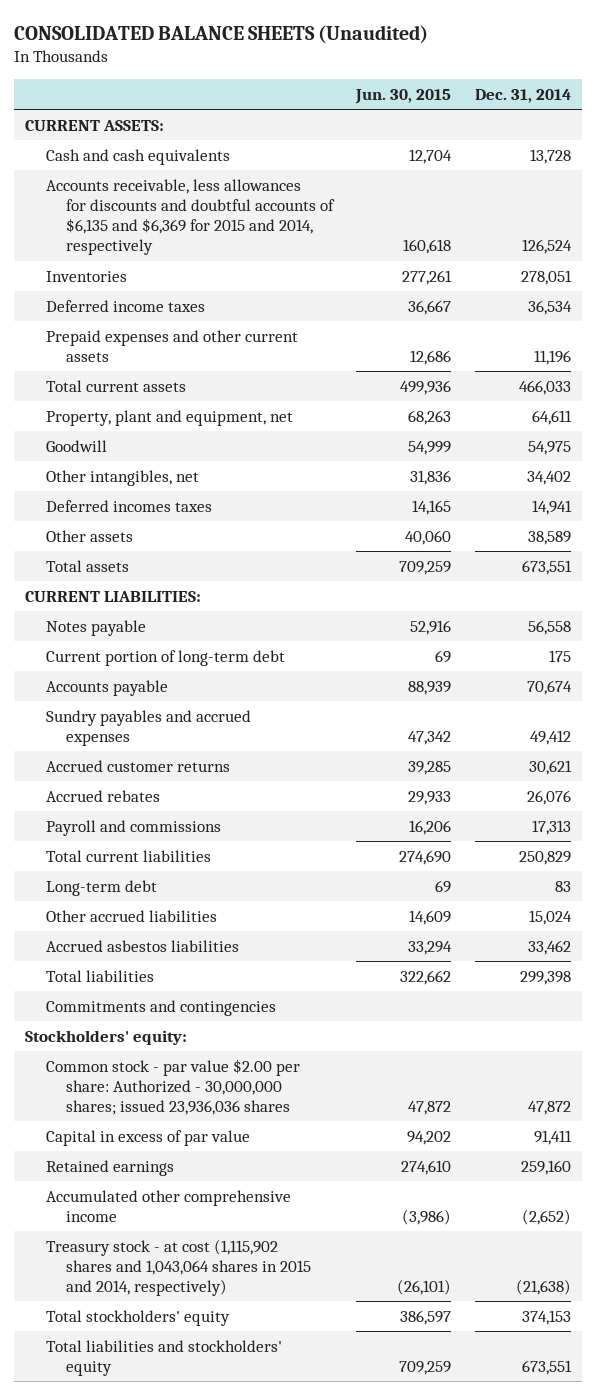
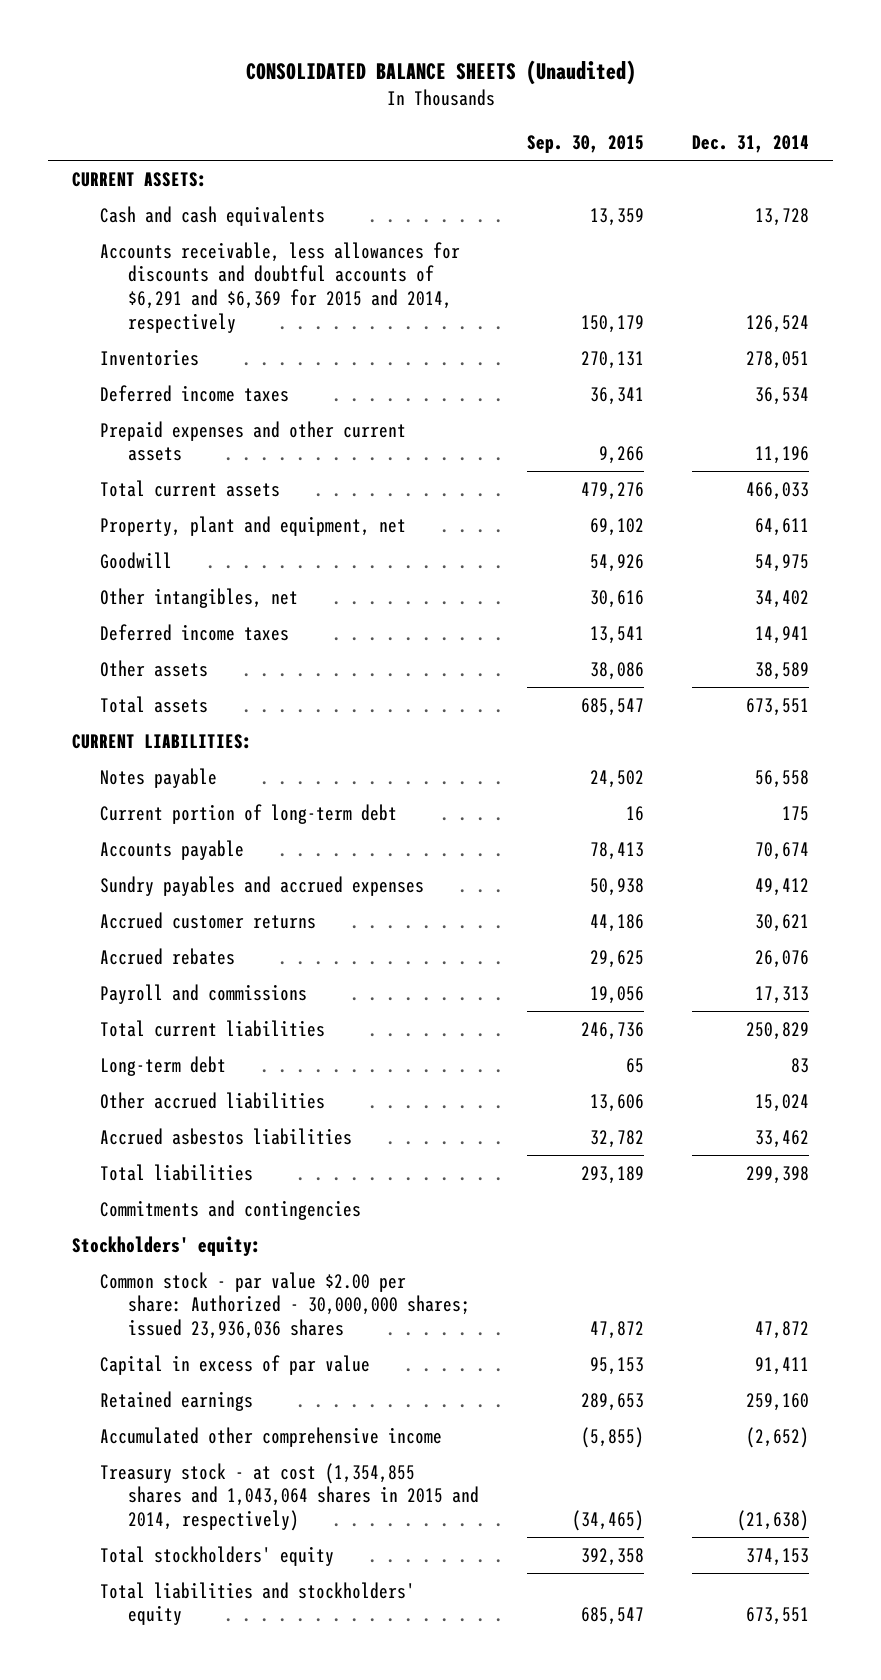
[355,89,452,105] Jun. 30, 2015 -> none
none -> [527,135,645,154] Sep. 30, 2015
[45,178,336,256] Accounts receivable, less allowances for discounts and doubtful accounts of $6,135 and $6,369 for 2015 and 2014, respectively -> [100,241,461,333] Accounts receivable, less allowances for discounts and doubtful accounts of $6,291 and $6,369 for 2015 and 2014, respectively
[45,499,212,512] Deferred incomes taxes -> [100,623,290,641] Deferred income taxes
[45,1238,312,1297] Treasury stock - at cost (1,115,902 shares and 1,043,064 shares in 2015 and 2014, respectively) -> [100,1462,480,1531] Treasury stock - at cost (1,354,855 shares and 1,043,064 shares in 2015 and 2014, respectively)

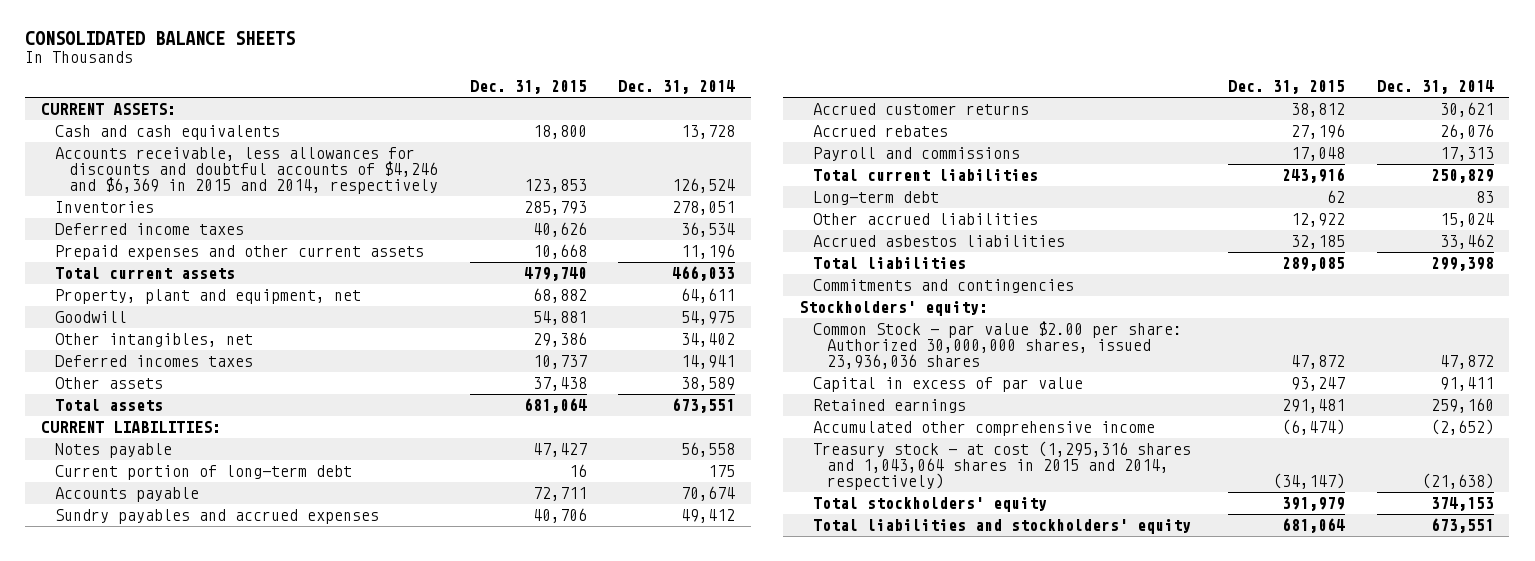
[245,59,636,85] CONSOLIDATED BALANCE SHEETS (Unaudited) -> [25,31,296,46] CONSOLIDATED BALANCE SHEETS
[527,135,645,154] Sep. 30, 2015 -> none
none -> [469,80,587,95] Dec. 31, 2015
[100,241,461,333] Accounts receivable, less allowances for discounts and doubtful accounts of $6,291 and $6,369 for 2015 and 2014, respectively -> [55,146,439,194] Accounts receivable, less allowances for discounts and doubtful accounts of $4,246 and $6,369 in 2015 and 2014, respectively
[100,623,290,641] Deferred income taxes -> [55,354,254,367] Deferred incomes taxes
[100,1271,471,1339] Common stock - par value $2.00 per share: Authorized - 30,000,000 shares; issued 23,936,036 shares -> [813,320,1183,369] Common Stock - par value $2.00 per share: Authorized 30,000,000 shares, issued 23,936,036 shares
[100,1462,480,1531] Treasury stock - at cost (1,354,855 shares and 1,043,064 shares in 2015 and 2014, respectively) -> [813,440,1192,490] Treasury stock - at cost (1,295,316 shares and 1,043,064 shares in 2015 and 2014, respectively)

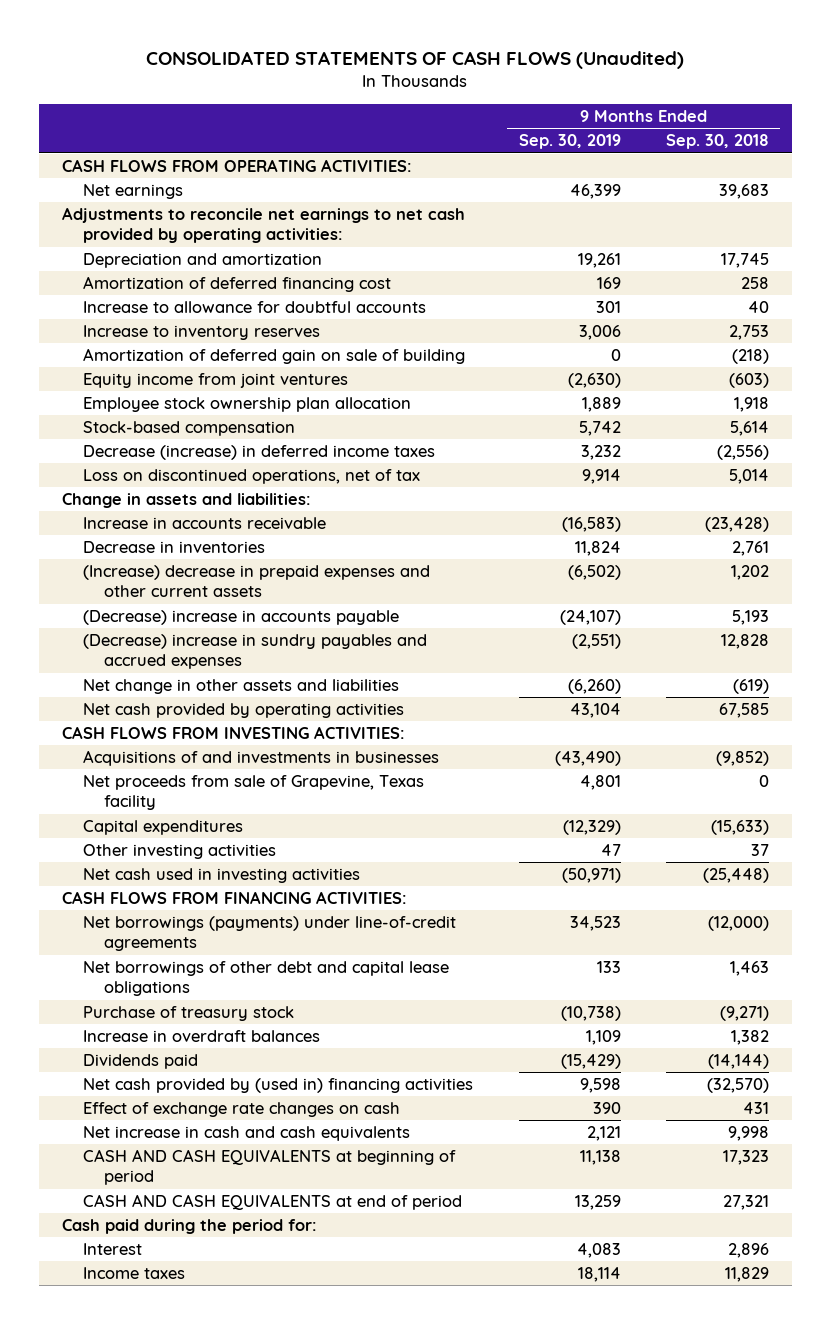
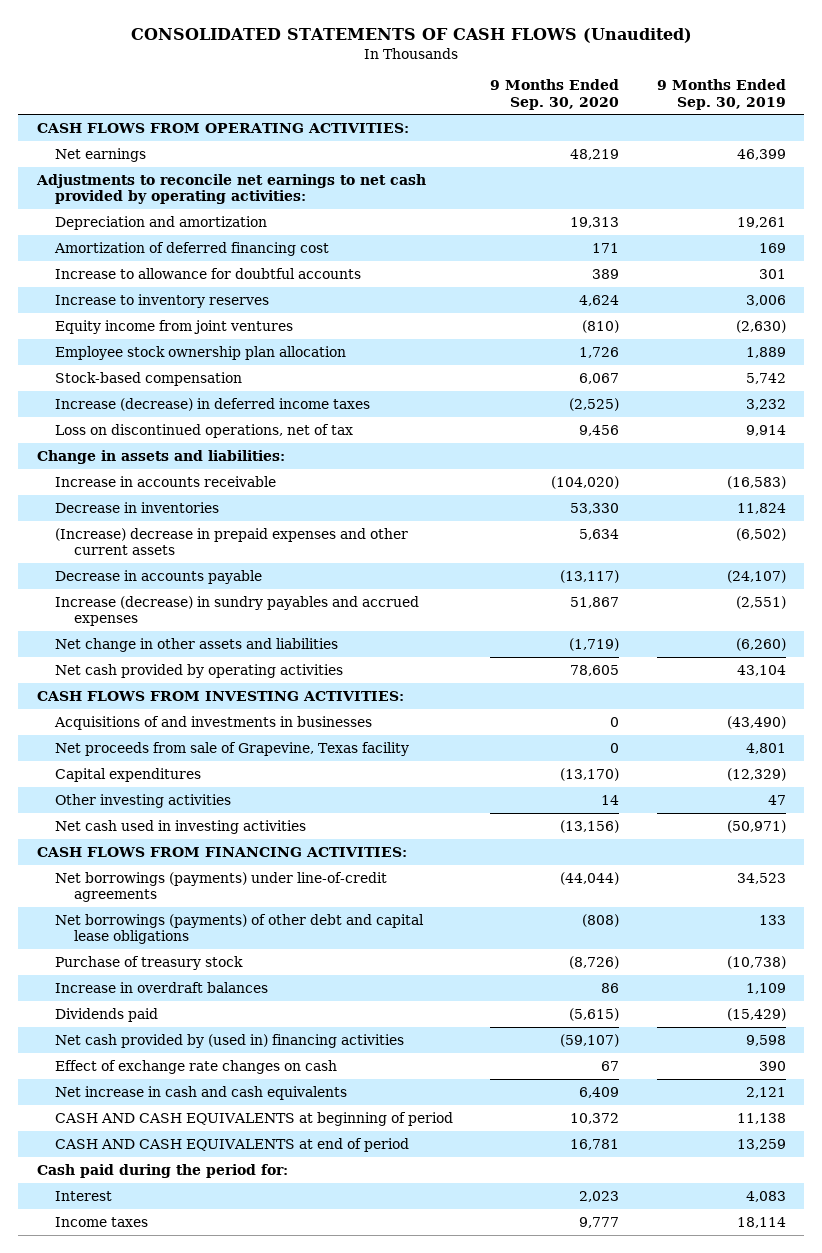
[665,134,769,150] Sep. 30, 2018 -> none
none -> [490,79,620,110] 9 Months Ended Sep. 30, 2020
[83,348,466,365] Amortization of deferred gain on sale of building -> none
[83,445,436,461] Decrease (increase) in deferred income taxes -> [55,397,371,411] Increase (decrease) in deferred income taxes
[83,610,400,626] (Decrease) increase in accounts payable -> [55,569,263,584] Decrease in accounts payable
[83,634,428,670] (Decrease) increase in sundry payables and accrued expenses -> [55,595,420,627] Increase (decrease) in sundry payables and accrued expenses
[83,961,450,997] Net borrowings of other debt and capital lease obligations -> [55,913,425,945] Net borrowings (payments) of other debt and capital lease obligations

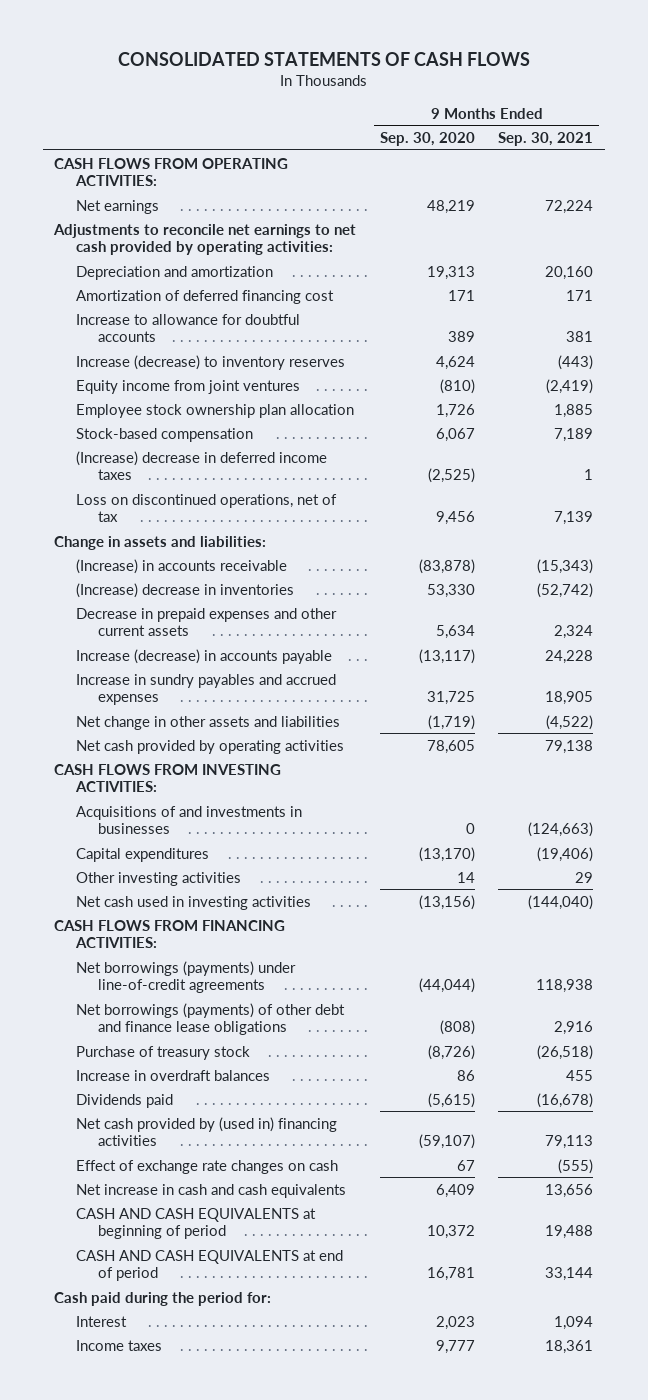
[131,27,693,43] CONSOLIDATED STATEMENTS OF CASH FLOWS (Unaudited) -> [117,51,530,66] CONSOLIDATED STATEMENTS OF CASH FLOWS
[656,79,786,110] 9 Months Ended Sep. 30, 2019 -> none
none -> [498,132,594,147] Sep. 30, 2021
[55,293,270,308] Increase to inventory reserves -> [76,354,346,370] Increase (decrease) to inventory reserves
[55,397,371,411] Increase (decrease) in deferred income taxes -> [76,450,328,481] (Increase) decrease in deferred income taxes
[55,475,277,487] Increase in accounts receivable -> [76,558,288,574] (Increase) in accounts receivable
[551,475,620,489] (104,020) -> [418,558,475,574] (83,878)
[55,501,220,513] Decrease in inventories -> [76,582,295,598] (Increase) decrease in inventories
[55,527,409,556] (Increase) decrease in prepaid expenses and other current assets -> [76,607,338,637] Decrease in prepaid expenses and other current assets
[55,569,263,584] Decrease in accounts payable -> [76,648,333,664] Increase (decrease) in accounts payable
[55,595,420,627] Increase (decrease) in sundry payables and accrued expenses -> [76,673,337,706] Increase in sundry payables and accrued expenses
[570,596,620,608] 51,867 -> [426,691,475,706] 31,725
[55,741,410,756] Net proceeds from sale of Grapevine, Texas facility -> none
[55,913,425,945] Net borrowings (payments) of other debt and capital lease obligations -> [76,1002,346,1036] Net borrowings (payments) of other debt and finance lease obligations

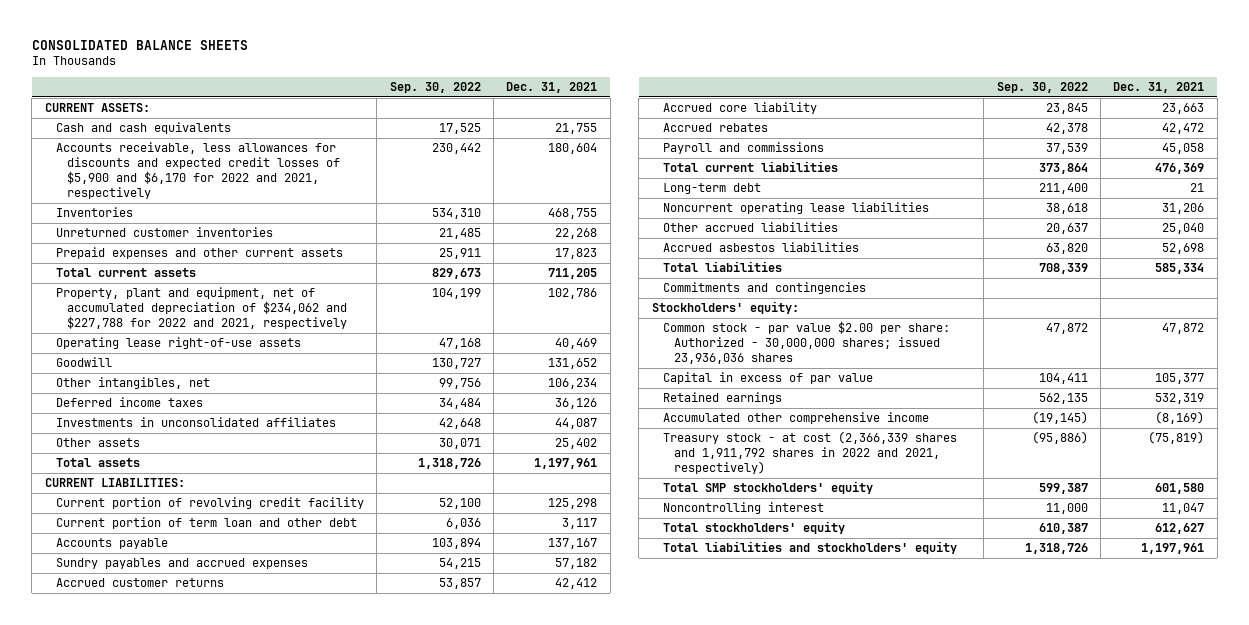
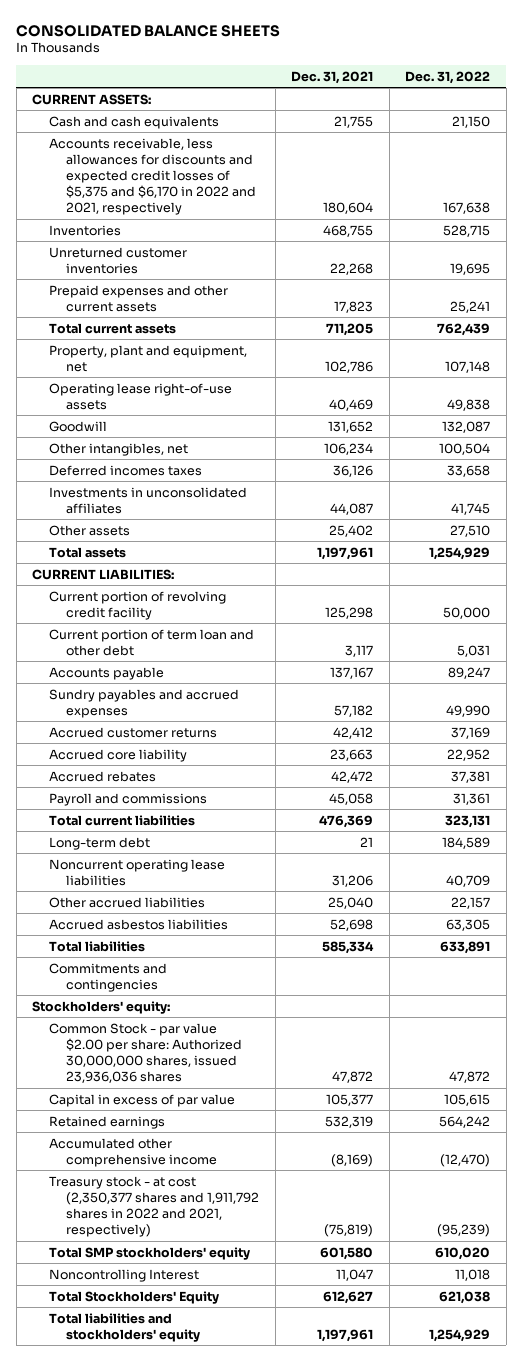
[389,81,481,93] Sep. 30, 2022 -> none
none -> [405,70,491,84] Dec. 31, 2022
[55,142,340,199] Accounts receivable, less allowances for discounts and expected credit losses of $5,900 and $6,170 for 2022 and 2021, respectively -> [49,137,257,216] Accounts receivable, less allowances for discounts and expected credit losses of $5,375 and $6,170 in 2022 and 2021, respectively
[55,287,347,329] Property, plant and equipment, net of accumulated depreciation of $234,062 and $227,788 for 2022 and 2021, respectively -> [49,344,248,372] Property, plant and equipment, net
[55,397,203,408] Deferred income taxes -> [49,464,203,476] Deferred incomes taxes
[662,321,950,364] Common stock - par value $2.00 per share: Authorized - 30,000,000 shares; issued 23,936,036 shares -> [49,1022,243,1083] Common Stock - par value $2.00 per share: Authorized 30,000,000 shares, issued 23,936,036 shares
[662,431,957,474] Treasury stock - at cost (2,366,339 shares and 1,911,792 shares in 2022 and 2021, respectively) -> [49,1175,260,1237] Treasury stock - at cost (2,350,377 shares and 1,911,792 shares in 2022 and 2021, respectively)
[662,502,824,515] Noncontrolling interest -> [49,1268,200,1282] Noncontrolling Interest
[662,521,845,535] Total stockholders' equity -> [49,1290,220,1304] Total Stockholders' Equity

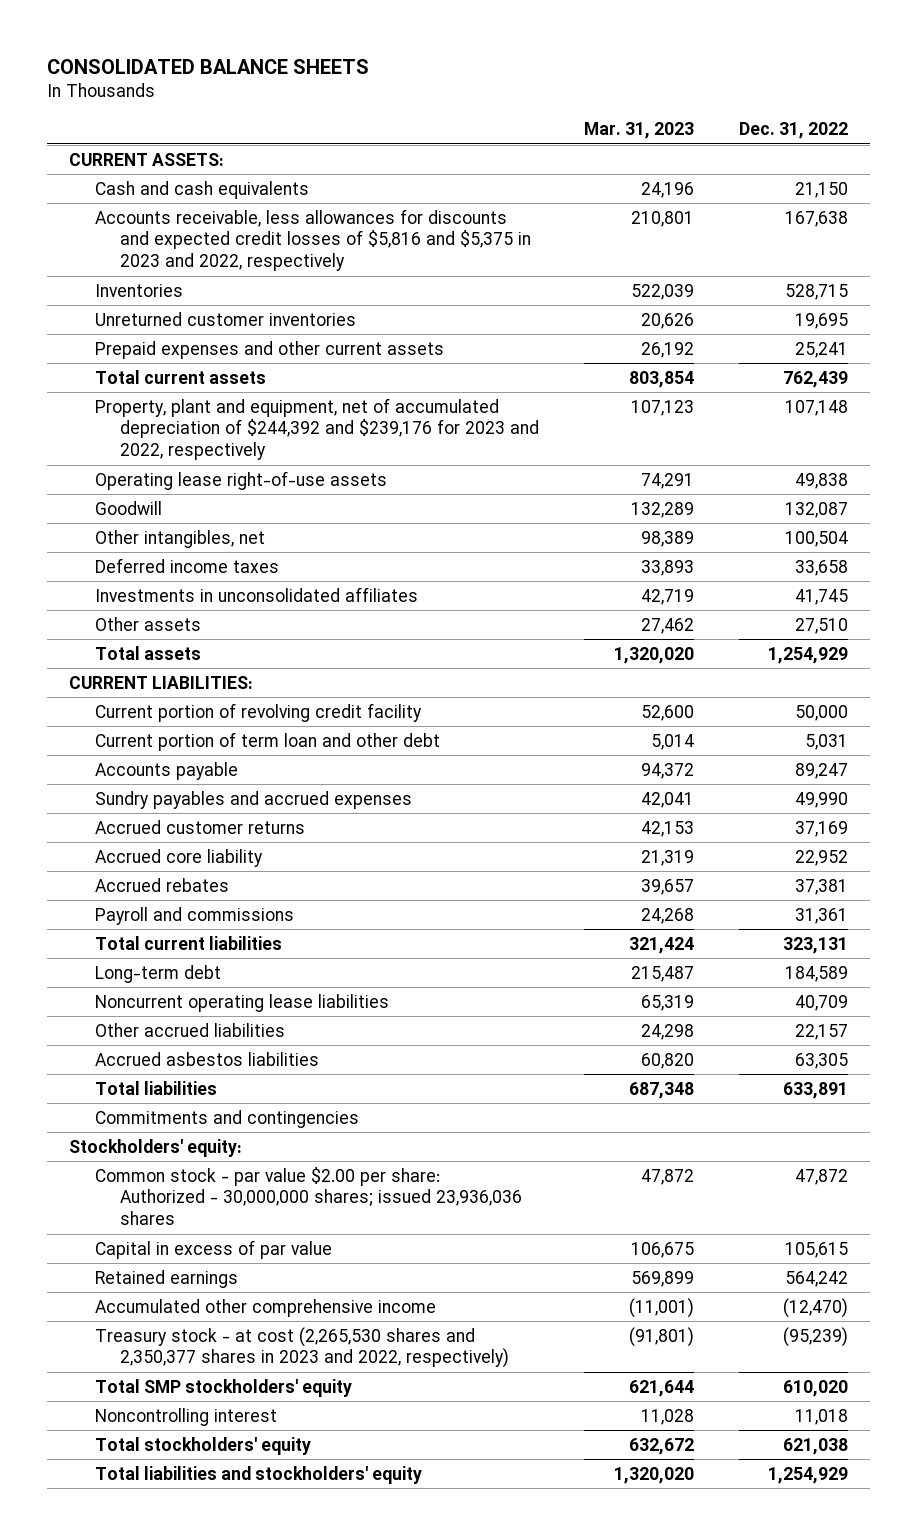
[291,70,374,84] Dec. 31, 2021 -> none
none -> [583,122,694,140] Mar. 31, 2023
[49,137,257,216] Accounts receivable, less allowances for discounts and expected credit losses of $5,375 and $6,170 in 2022 and 2021, respectively -> [94,208,532,272] Accounts receivable, less allowances for discounts and expected credit losses of $5,816 and $5,375 in 2023 and 2022, respectively
[49,344,248,372] Property, plant and equipment, net -> [94,397,540,461] Property, plant and equipment, net of accumulated depreciation of $244,392 and $239,176 for 2023 and 2022, respectively
[49,464,203,476] Deferred incomes taxes -> [94,557,279,573] Deferred income taxes
[49,1022,243,1083] Common Stock - par value $2.00 per share: Authorized 30,000,000 shares, issued 23,936,036 shares -> [94,1166,523,1226] Common stock - par value $2.00 per share: Authorized - 30,000,000 shares; issued 23,936,036 shares
[49,1175,260,1237] Treasury stock - at cost (2,350,377 shares and 1,911,792 shares in 2022 and 2021, respectively) -> [94,1326,510,1369] Treasury stock - at cost (2,265,530 shares and 2,350,377 shares in 2023 and 2022, respectively)
[49,1268,200,1282] Noncontrolling Interest -> [94,1407,277,1426] Noncontrolling interest
[49,1290,220,1304] Total Stockholders' Equity -> [94,1436,311,1455] Total stockholders' equity

